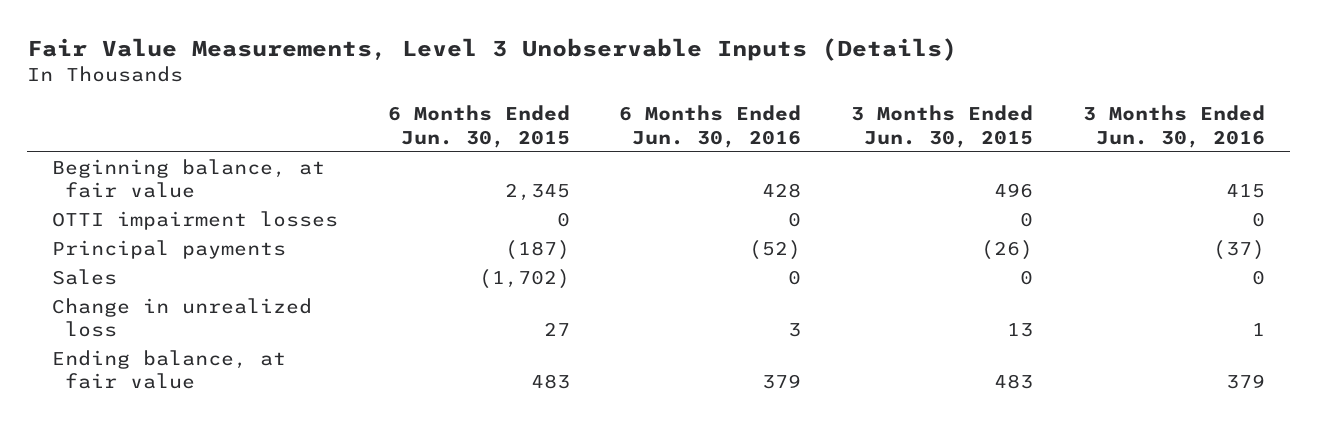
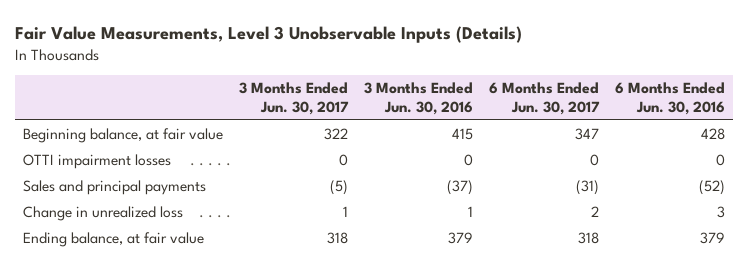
[387,105,570,149] 6 Months Ended Jun. 30, 2015 -> none
[851,105,1034,149] 3 Months Ended Jun. 30, 2015 -> none
none -> [238,82,349,116] 3 Months Ended Jun. 30, 2017
none -> [488,82,600,116] 6 Months Ended Jun. 30, 2017
[51,268,117,285] Sales -> none
[51,239,286,259] Principal payments -> [22,180,206,196] Sales and principal payments

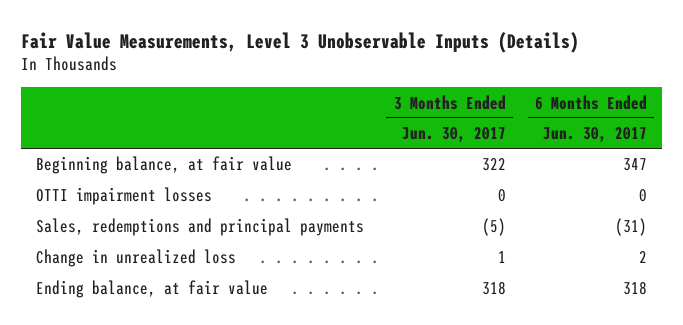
[363,82,473,116] 3 Months Ended Jun. 30, 2016 -> none
[614,82,725,116] 6 Months Ended Jun. 30, 2016 -> none
[22,180,206,196] Sales and principal payments -> [36,218,365,237] Sales, redemptions and principal payments

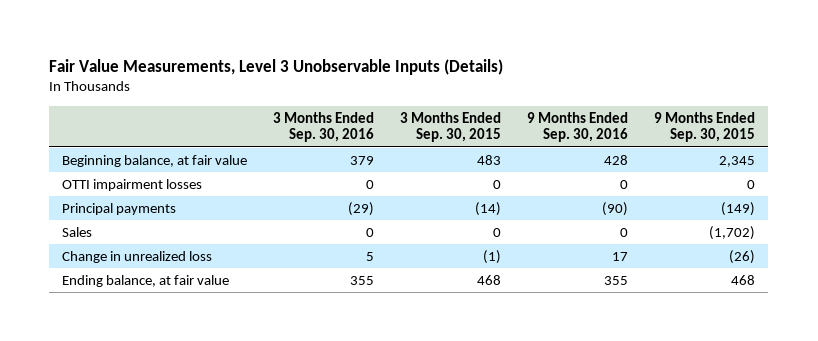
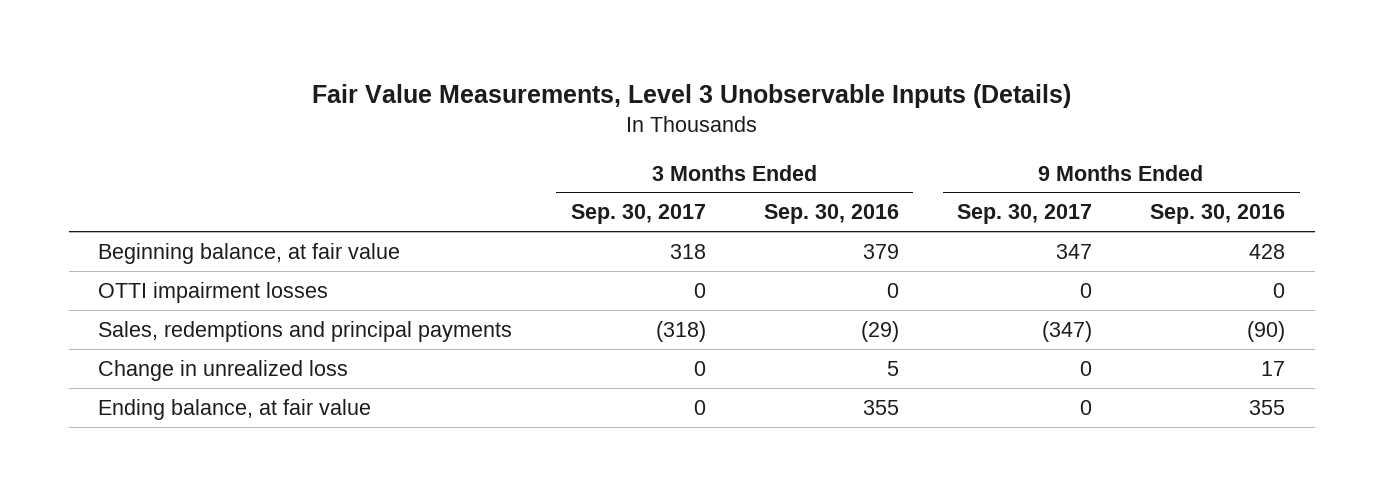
[400,111,502,143] 3 Months Ended Sep. 30, 2015 -> none
[654,111,756,143] 9 Months Ended Sep. 30, 2015 -> none
none -> [570,204,706,225] Sep. 30, 2017
none -> [957,204,1093,225] Sep. 30, 2017
[62,226,93,237] Sales -> none
[62,202,177,215] Principal payments -> [98,320,513,342] Sales, redemptions and principal payments

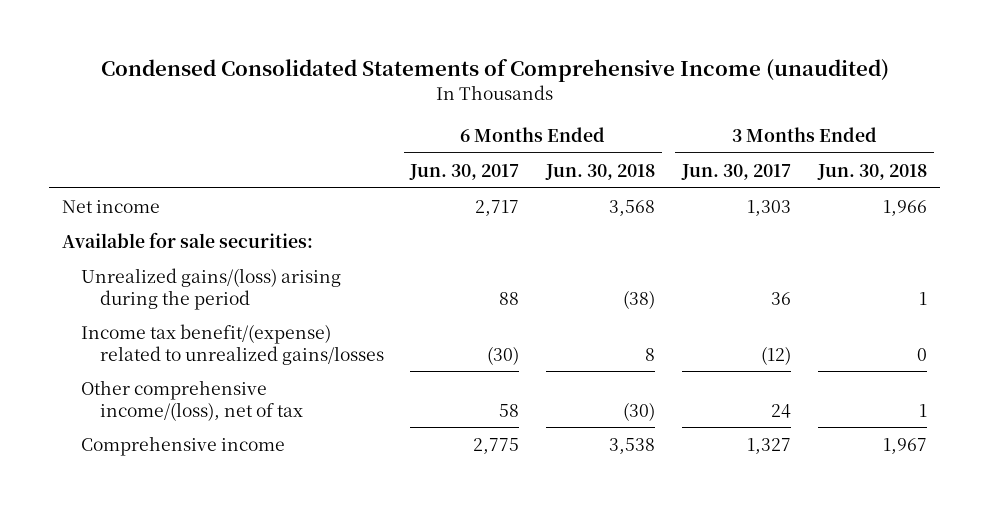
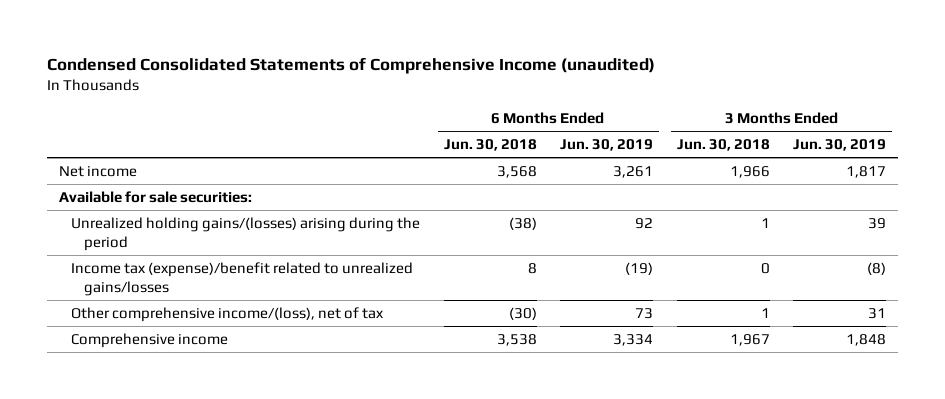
[409,163,520,180] Jun. 30, 2017 -> none
[681,163,792,180] Jun. 30, 2017 -> none
none -> [560,138,654,151] Jun. 30, 2019
none -> [793,138,887,151] Jun. 30, 2019
[81,267,342,310] Unrealized gains/(loss) arising during the period -> [71,216,421,251] Unrealized holding gains/(losses) arising during the period
[81,323,384,365] Income tax benefit/(expense) related to unrealized gains/losses -> [71,261,414,296] Income tax (expense)/benefit related to unrealized gains/losses

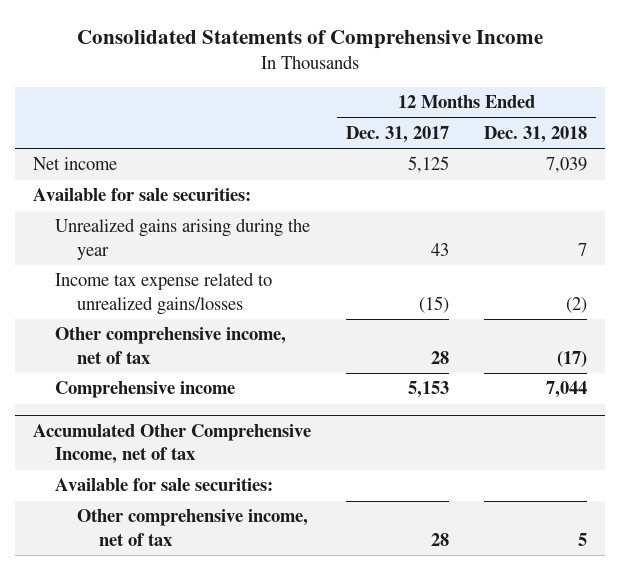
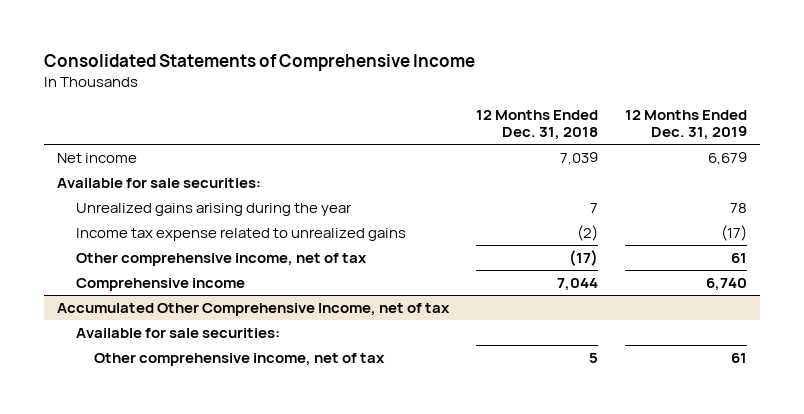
[346,125,450,143] Dec. 31, 2017 -> none
none -> [624,110,747,141] 12 Months Ended Dec. 31, 2019
[54,272,272,315] Income tax expense related to unrealized gains/losses -> [75,227,406,241] Income tax expense related to unrealized gains

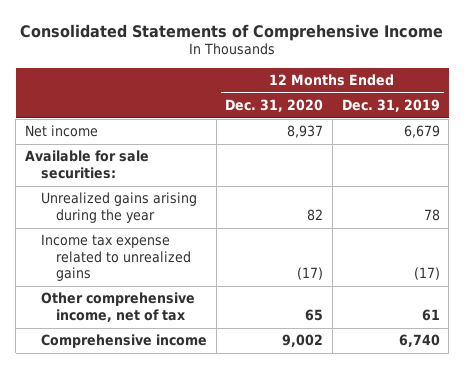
[476,110,599,141] 12 Months Ended Dec. 31, 2018 -> none
none -> [225,99,324,113] Dec. 31, 2020
[57,302,451,316] Accumulated Other Comprehensive Income, net of tax -> none
[75,327,280,338] Available for sale securities: -> none
[94,352,386,366] Other comprehensive income, net of tax -> none

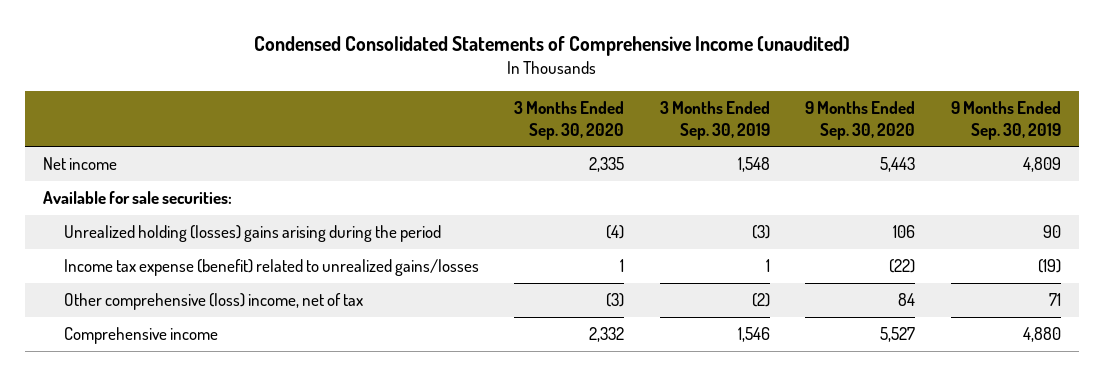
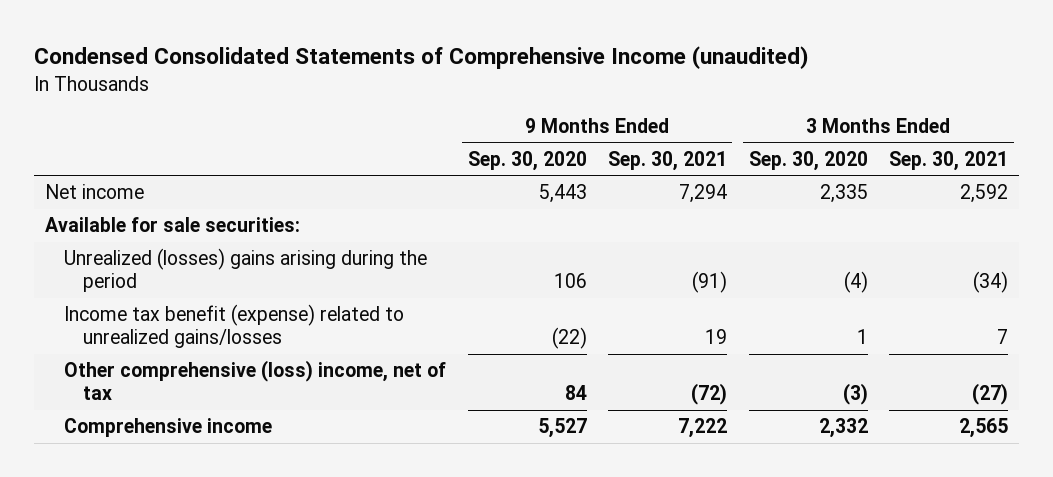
[659,101,770,140] 3 Months Ended Sep. 30, 2019 -> none
[950,101,1061,140] 9 Months Ended Sep. 30, 2019 -> none
none -> [608,150,728,171] Sep. 30, 2021
none -> [889,150,1009,171] Sep. 30, 2021
[63,224,441,242] Unrealized holding (losses) gains arising during the period -> [64,248,428,293] Unrealized (losses) gains arising during the period
[63,258,479,276] Income tax expense (benefit) related to unrealized gains/losses -> [64,304,405,349] Income tax benefit (expense) related to unrealized gains/losses

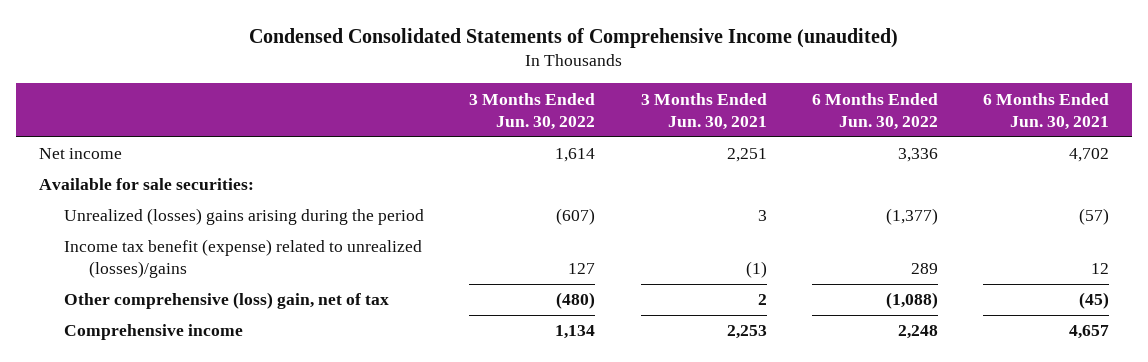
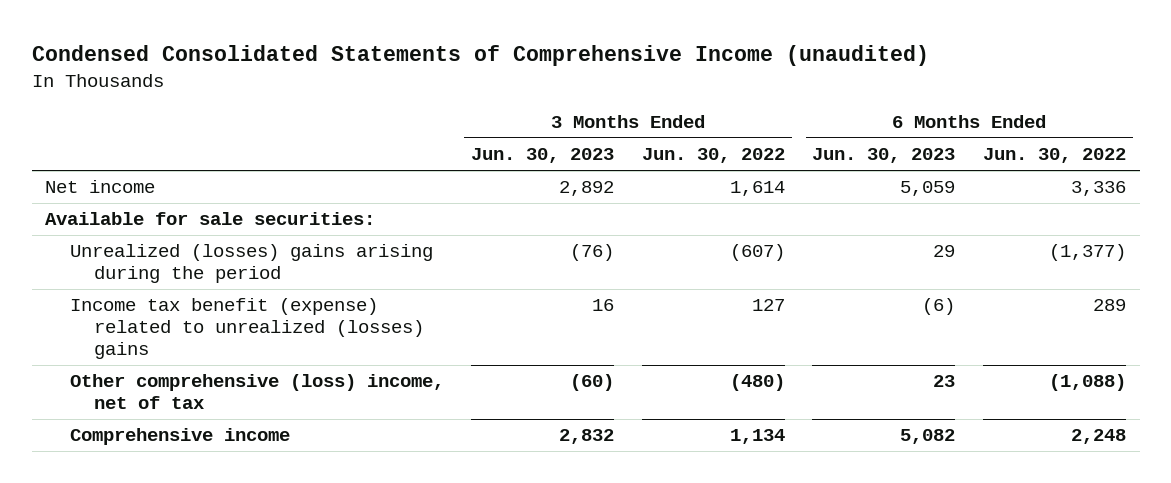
[640,92,767,130] 3 Months Ended Jun. 30, 2021 -> none
[983,92,1110,130] 6 Months Ended Jun. 30, 2021 -> none
none -> [471,148,615,164] Jun. 30, 2023
none -> [812,148,956,164] Jun. 30, 2023
[63,239,422,279] Income tax benefit (expense) related to unrealized (losses)/gains -> [69,298,425,359] Income tax benefit (expense) related to unrealized (losses) gains
[63,292,389,310] Other comprehensive (loss) gain, net of tax -> [69,374,444,410] Other comprehensive (loss) income, net of tax

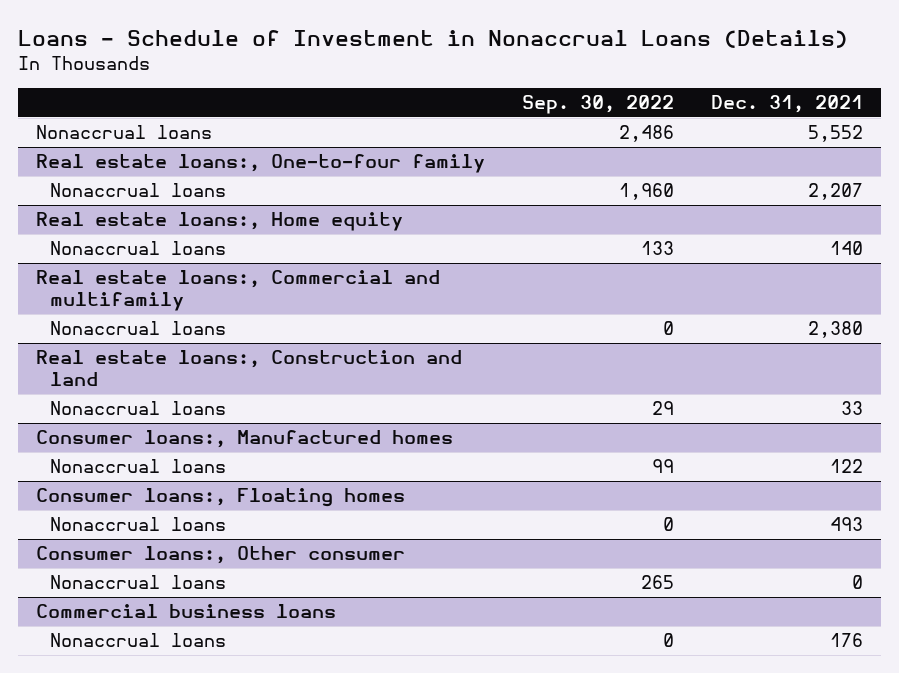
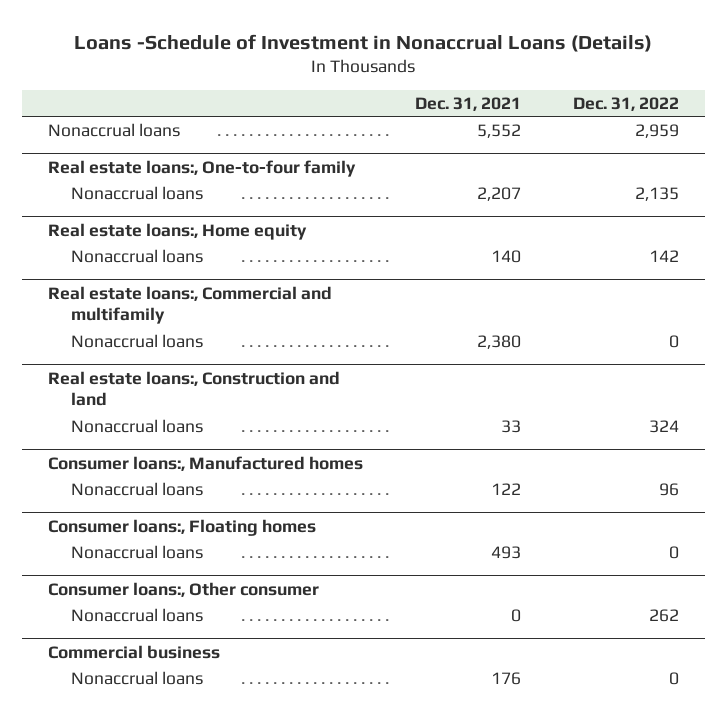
[17,29,848,48] Loans - Schedule of Investment in Nonaccrual Loans (Details) -> [74,33,653,52] Loans -Schedule of Investment in Nonaccrual Loans (Details)
[522,95,675,115] Sep. 30, 2022 -> none
none -> [572,96,679,111] Dec. 31, 2022
[36,604,337,619] Commercial business loans -> [47,644,220,659] Commercial business

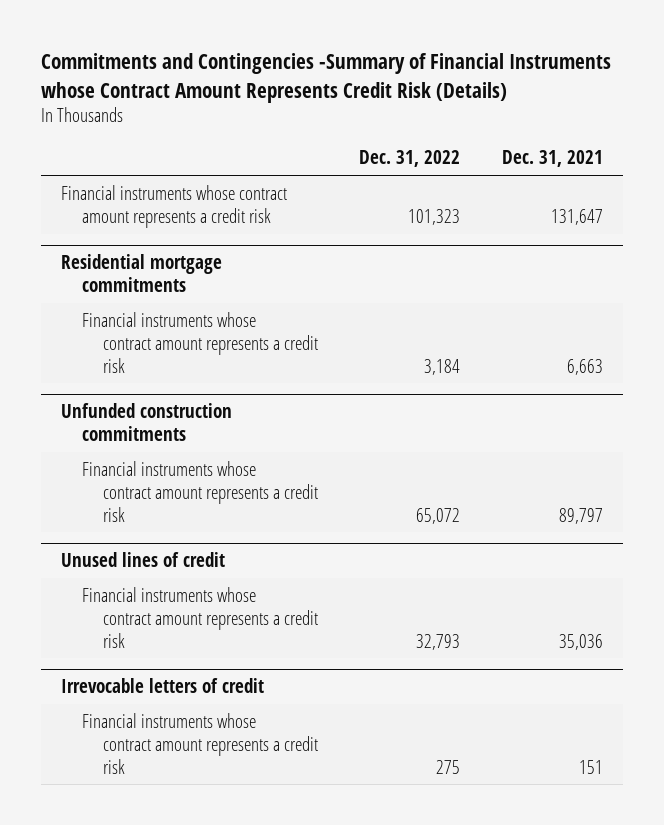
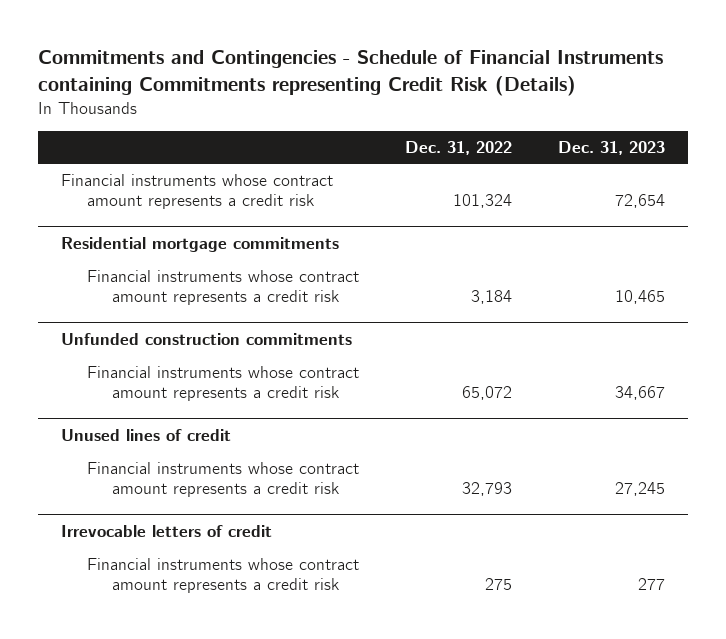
[40,53,611,103] Commitments and Contingencies -Summary of Financial Instruments whose Contract Amount Represents Credit Risk (Details) -> [37,50,663,96] Commitments and Contingencies - Schedule of Financial Instruments containing Commitments representing Credit Risk (Details)
[501,150,603,168] Dec. 31, 2021 -> none
none -> [558,140,666,155] Dec. 31, 2023
[408,208,461,225] 101,323 -> [452,194,512,209] 101,324

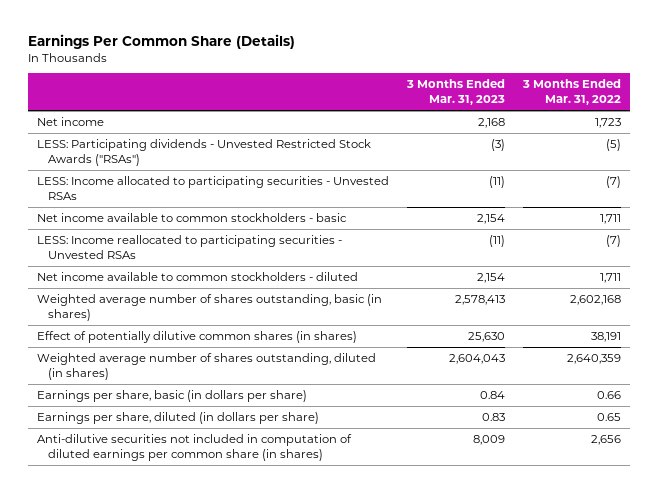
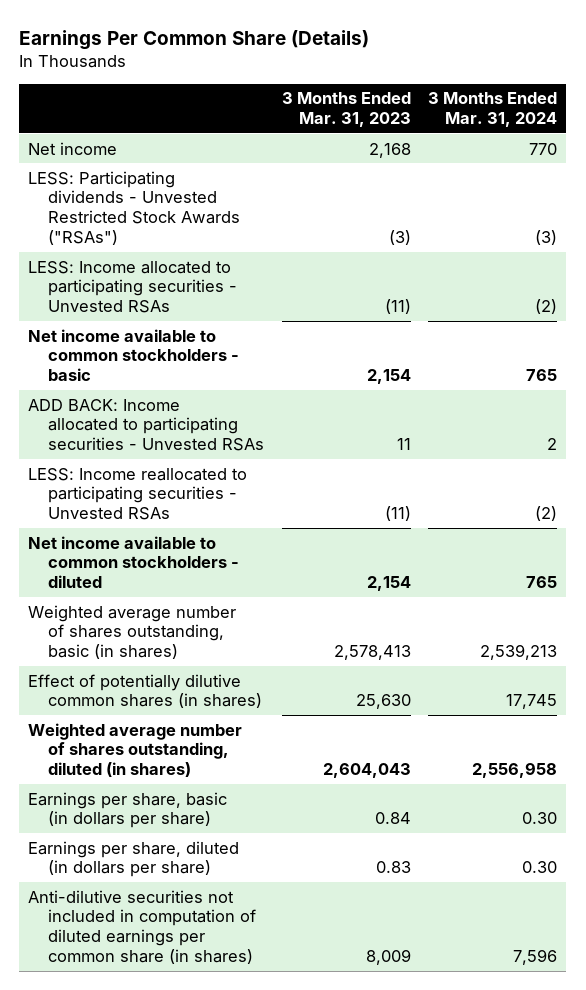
[521,79,621,106] 3 Months Ended Mar. 31, 2022 -> none
none -> [428,92,558,128] 3 Months Ended Mar. 31, 2024
none -> [28,398,265,452] ADD BACK: Income allocated to participating securities - Unvested RSAs

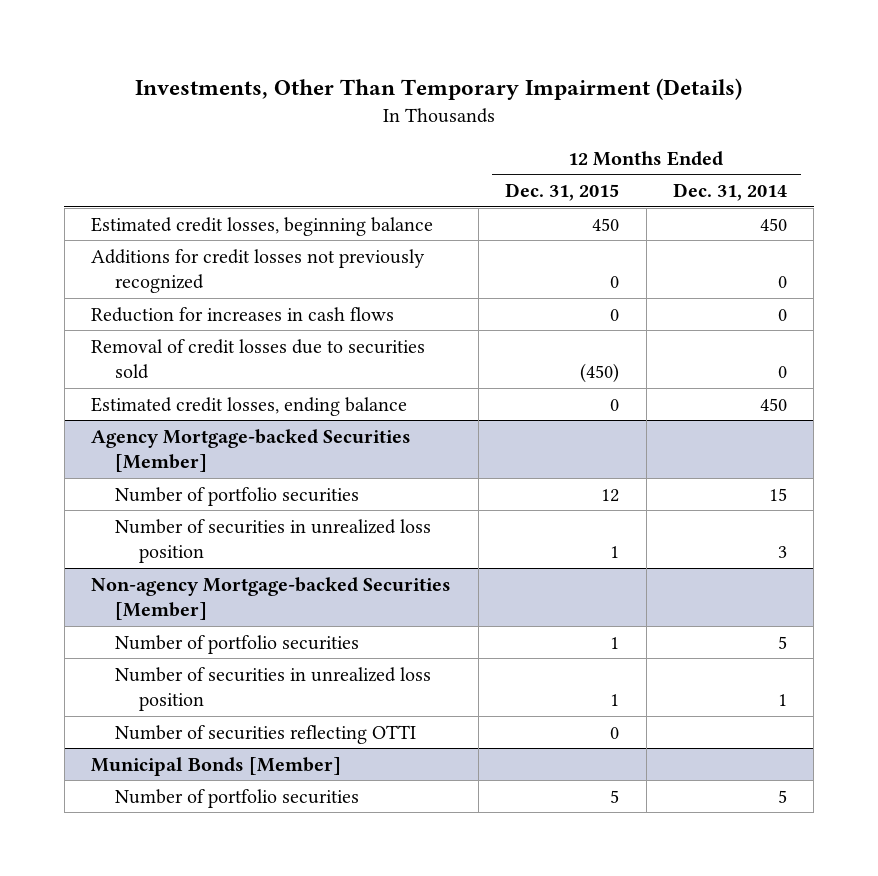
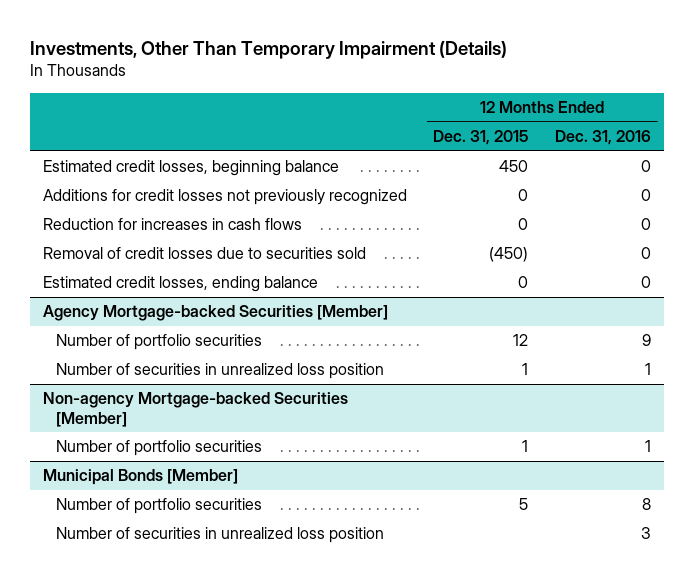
[673,182,788,201] Dec. 31, 2014 -> none
none -> [554,130,651,146] Dec. 31, 2016
[114,666,431,712] Number of securities in unrealized loss position -> none
[114,724,416,744] Number of securities reflecting OTTI -> none
none -> [55,527,384,544] Number of securities in unrealized loss position

